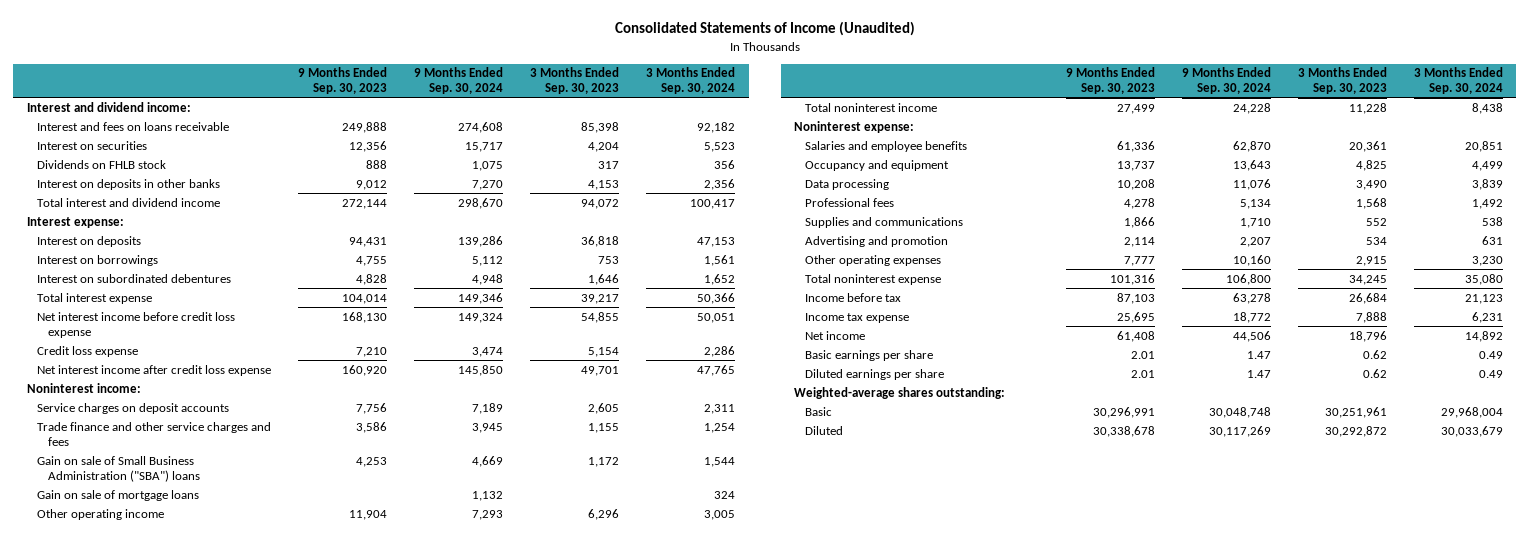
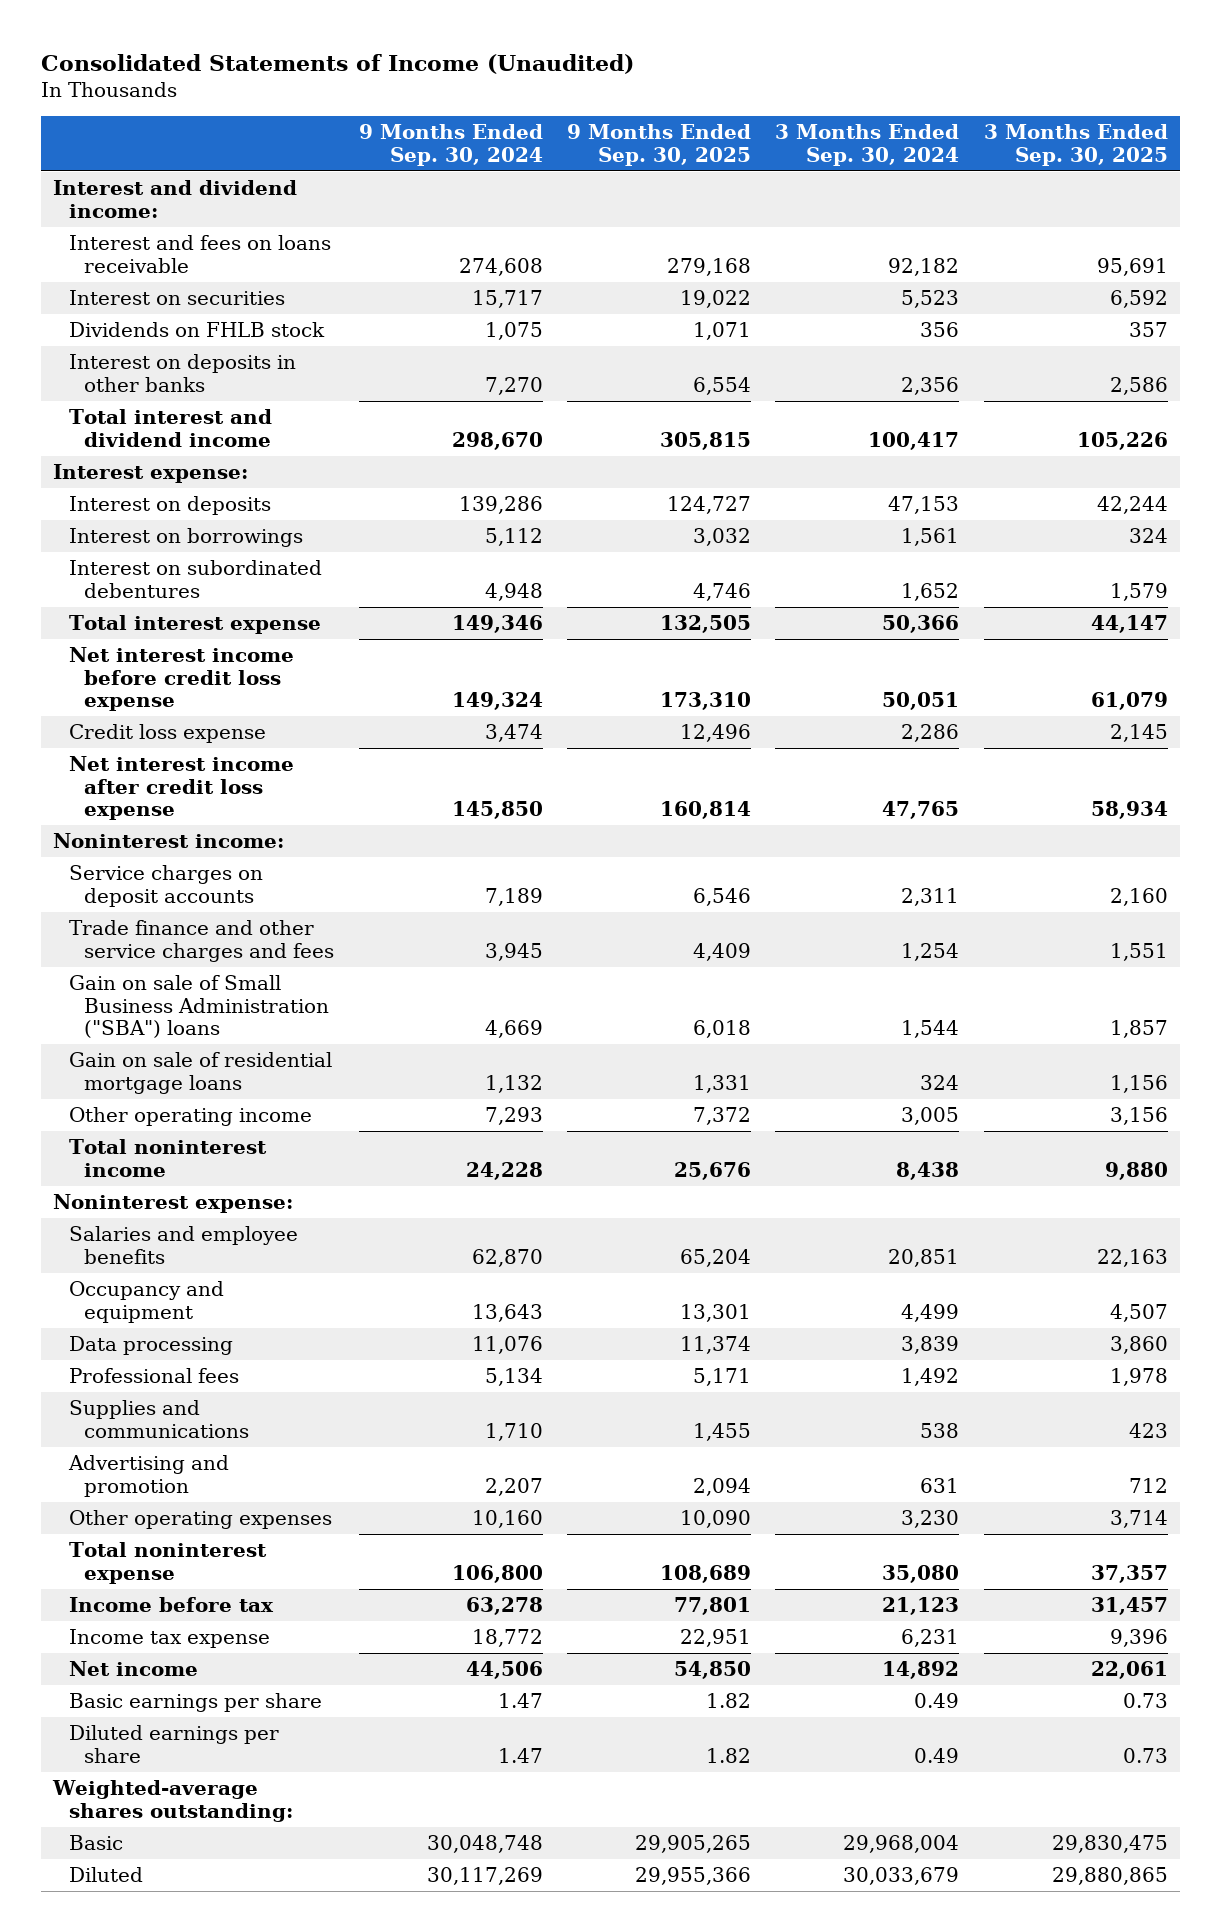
[298,67,388,95] 9 Months Ended Sep. 30, 2023 -> none
[530,67,620,95] 3 Months Ended Sep. 30, 2023 -> none
none -> [567,124,752,166] 9 Months Ended Sep. 30, 2025
none -> [983,124,1168,166] 3 Months Ended Sep. 30, 2025
[37,489,200,501] Gain on sale of mortgage loans -> [68,1052,332,1094] Gain on sale of residential mortgage loans

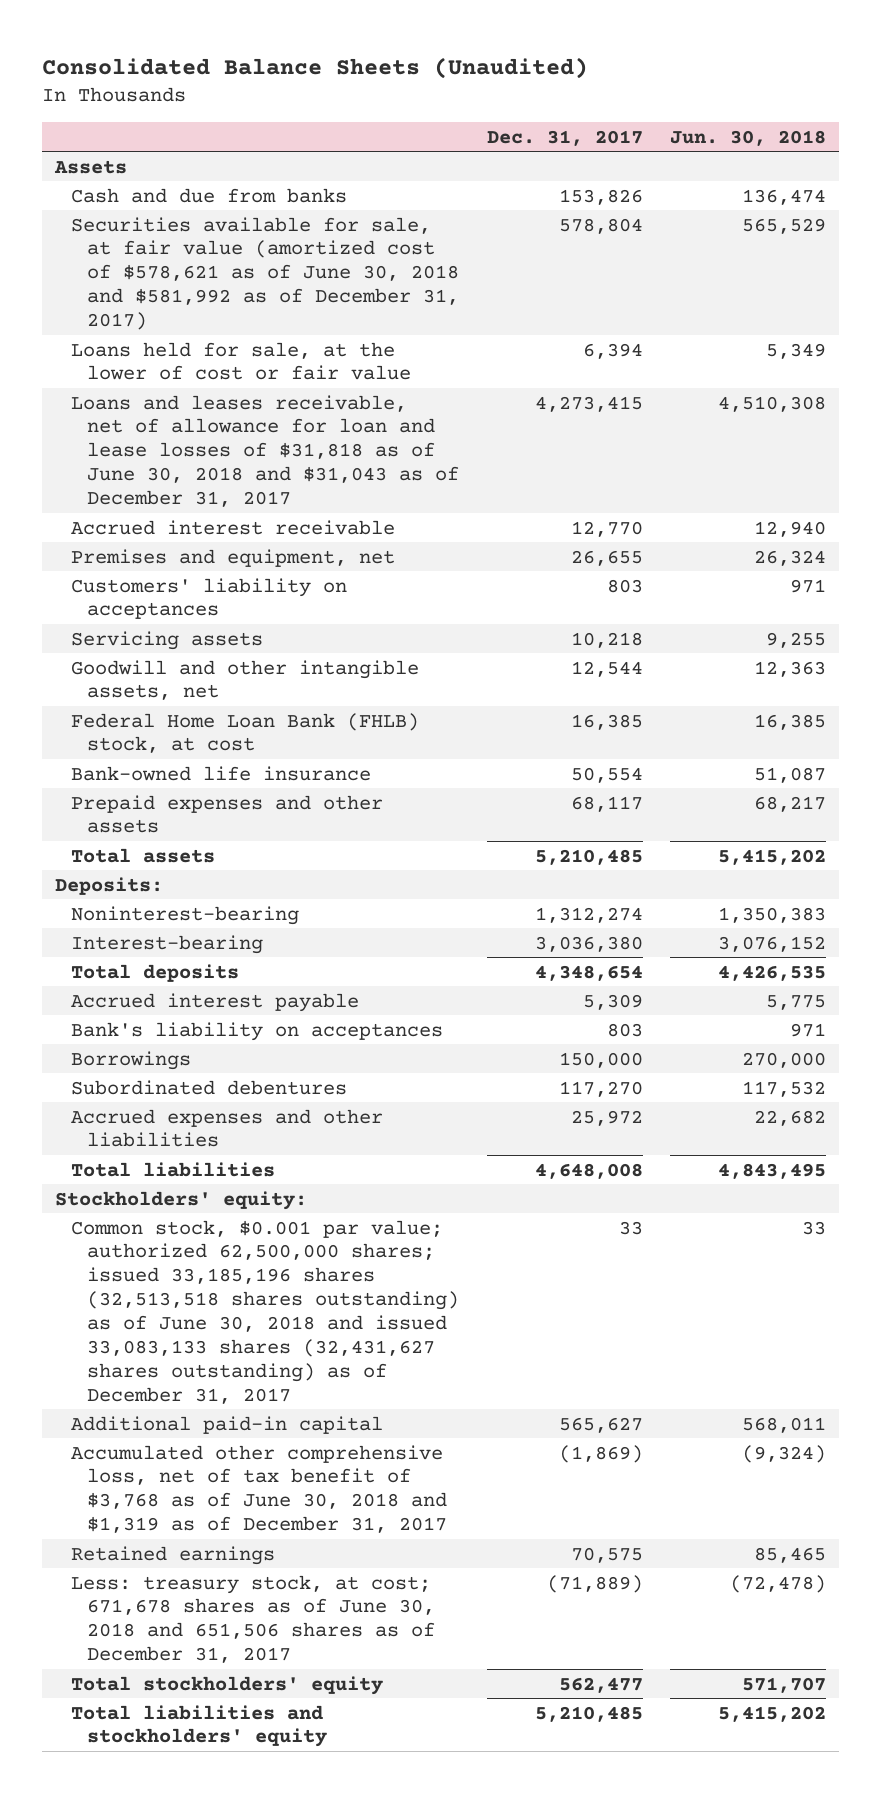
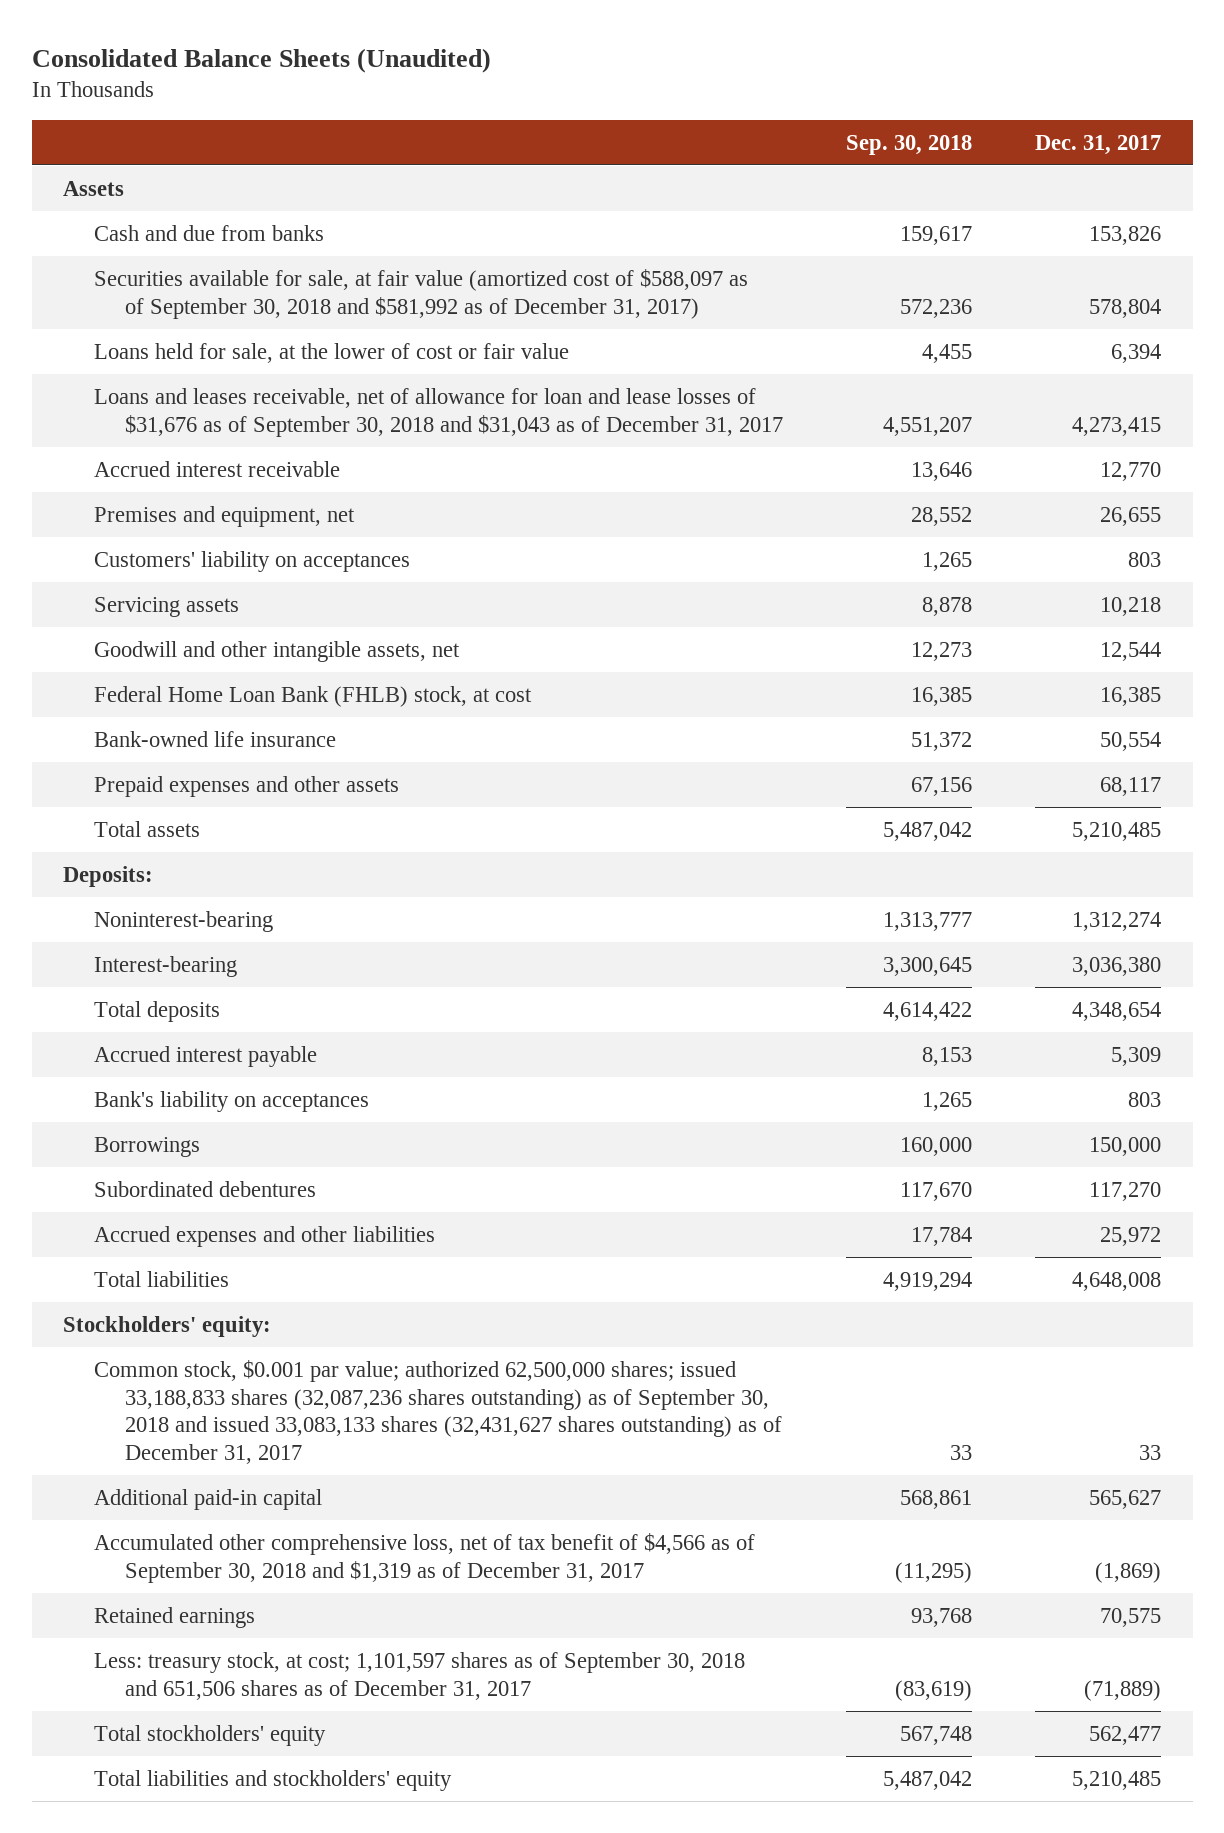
[669,129,826,146] Jun. 30, 2018 -> none
none -> [846,134,973,155] Sep. 30, 2018
[71,216,460,331] Securities available for sale, at fair value (amortized cost of $578,621 as of June 30, 2018 and $581,992 as of December 31, 2017) -> [94,268,749,319] Securities available for sale, at fair value (amortized cost of $588,097 as of September 30, 2018 and $581,992 as of December 31, 2017)
[71,394,460,508] Loans and leases receivable, net of allowance for loan and lease losses of $31,818 as of June 30, 2018 and $31,043 as of December 31, 2017 -> [94,387,784,437] Loans and leases receivable, net of allowance for loan and lease losses of $31,676 as of September 30, 2018 and $31,043 as of December 31, 2017
[71,1219,460,1404] Common stock, $0.001 par value; authorized 62,500,000 shares; issued 33,185,196 shares (32,513,518 shares outstanding) as of June 30, 2018 and issued 33,083,133 shares (32,431,627 shares outstanding) as of December 31, 2017 -> [94,1359,783,1464] Common stock, $0.001 par value; authorized 62,500,000 shares; issued 33,188,833 shares (32,087,236 shares outstanding) as of September 30, 2018 and issued 33,083,133 shares (32,431,627 shares outstanding) as of December 31, 2017
[71,1444,448,1534] Accumulated other comprehensive loss, net of tax benefit of $3,768 as of June 30, 2018 and $1,319 as of December 31, 2017 -> [94,1532,756,1583] Accumulated other comprehensive loss, net of tax benefit of $4,566 as of September 30, 2018 and $1,319 as of December 31, 2017
[71,1574,436,1664] Less: treasury stock, at cost; 671,678 shares as of June 30, 2018 and 651,506 shares as of December 31, 2017 -> [94,1651,746,1700] Less: treasury stock, at cost; 1,101,597 shares as of September 30, 2018 and 651,506 shares as of December 31, 2017

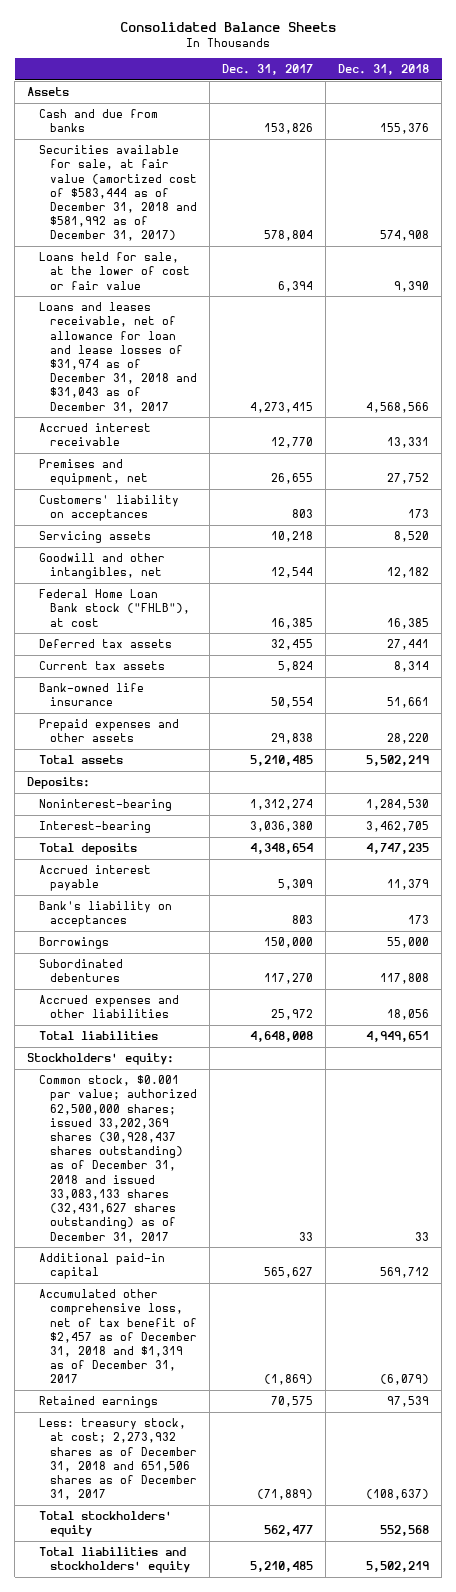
[31,47,491,73] Consolidated Balance Sheets (Unaudited) -> [120,21,337,32] Consolidated Balance Sheets
[846,134,973,155] Sep. 30, 2018 -> none
none -> [338,63,430,75] Dec. 31, 2018
[94,268,749,319] Securities available for sale, at fair value (amortized cost of $588,097 as of September 30, 2018 and $581,992 as of December 31, 2017) -> [38,145,197,242] Securities available for sale, at fair value (amortized cost of $583,444 as of December 31, 2018 and $581,992 as of December 31, 2017)
[94,387,784,437] Loans and leases receivable, net of allowance for loan and lease losses of $31,676 as of September 30, 2018 and $31,043 as of December 31, 2017 -> [38,302,197,413] Loans and leases receivable, net of allowance for loan and lease losses of $31,974 as of December 31, 2018 and $31,043 as of December 31, 2017
[94,640,461,662] Goodwill and other intangible assets, net -> [38,553,165,580] Goodwill and other intangibles, net
[94,685,533,707] Federal Home Loan Bank (FHLB) stock, at cost -> [38,589,190,627] Federal Home Loan Bank stock ("FHLB"), at cost
none -> [38,639,172,649] Deferred tax assets
none -> [38,661,165,671] Current tax assets
[1100,776,1162,796] 68,117 -> [270,733,313,745] 29,838
[94,1359,783,1464] Common stock, $0.001 par value; authorized 62,500,000 shares; issued 33,188,833 shares (32,087,236 shares outstanding) as of September 30, 2018 and issued 33,083,133 shares (32,431,627 shares outstanding) as of December 31, 2017 -> [38,1075,197,1243] Common stock, $0.001 par value; authorized 62,500,000 shares; issued 33,202,369 shares (30,928,437 shares outstanding) as of December 31, 2018 and issued 33,083,133 shares (32,431,627 shares outstanding) as of December 31, 2017
[94,1532,756,1583] Accumulated other comprehensive loss, net of tax benefit of $4,566 as of September 30, 2018 and $1,319 as of December 31, 2017 -> [38,1289,197,1384] Accumulated other comprehensive loss, net of tax benefit of $2,457 as of December 31, 2018 and $1,319 as of December 31, 2017
[94,1651,746,1700] Less: treasury stock, at cost; 1,101,597 shares as of September 30, 2018 and 651,506 shares as of December 31, 2017 -> [38,1418,197,1501] Less: treasury stock, at cost; 2,273,932 shares as of December 31, 2018 and 651,506 shares as of December 31, 2017

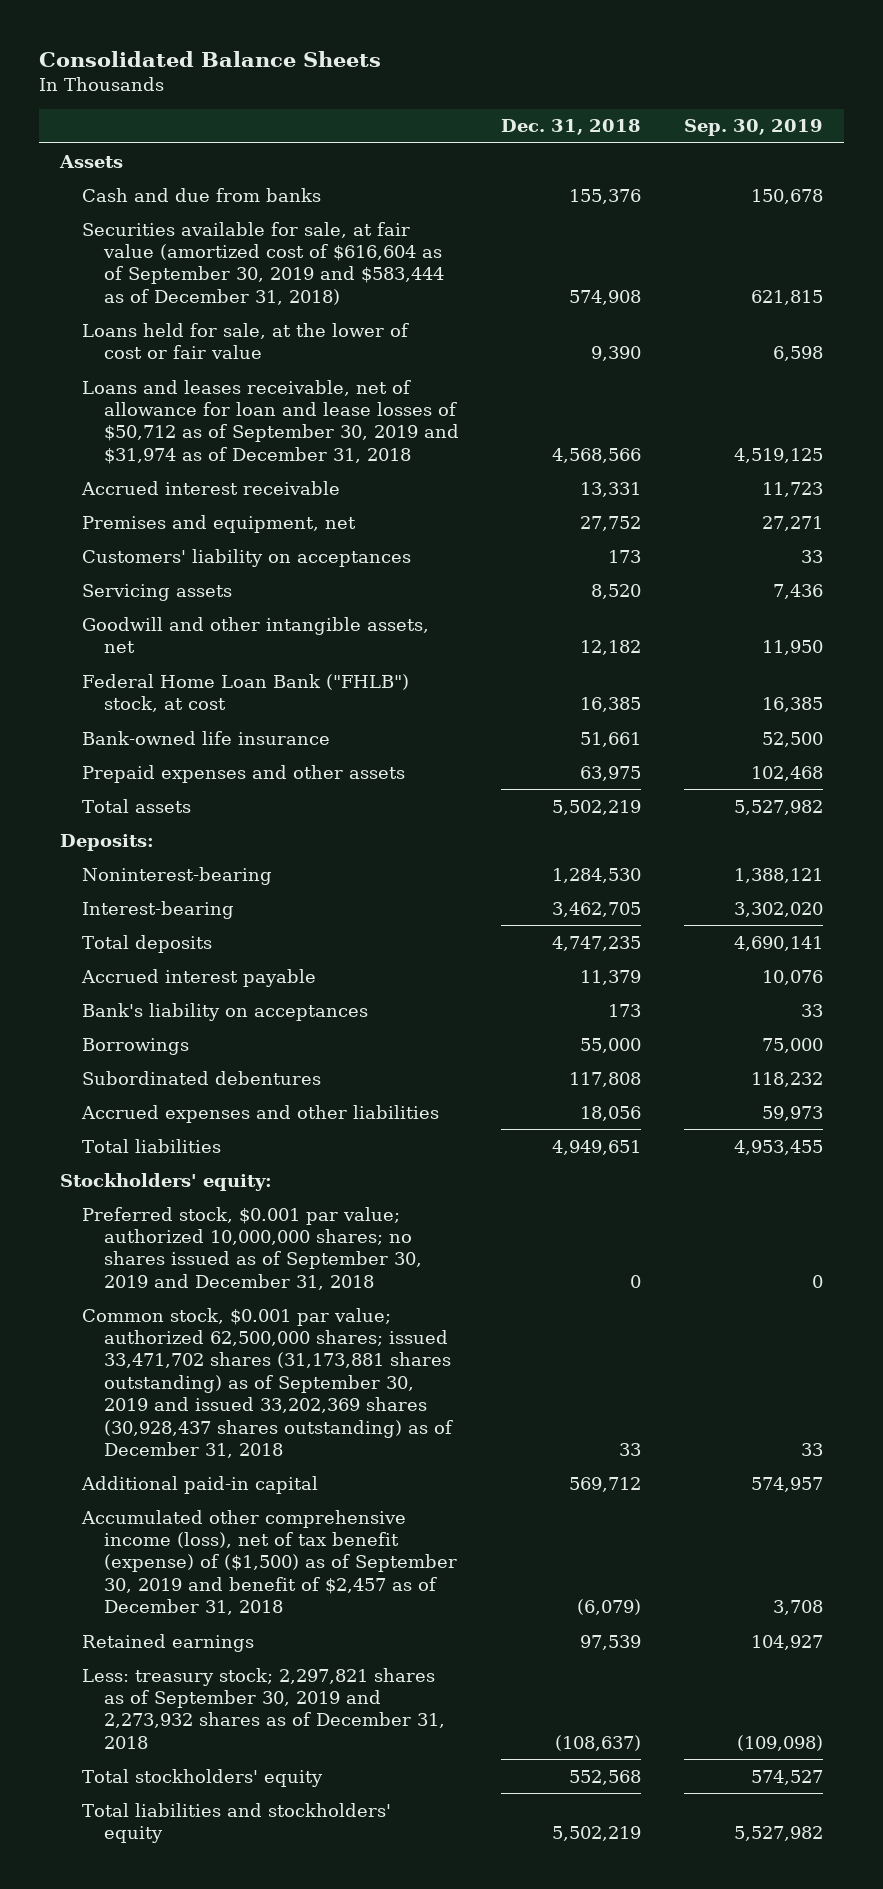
[221,63,313,75] Dec. 31, 2017 -> none
none -> [684,119,824,137] Sep. 30, 2019
[38,145,197,242] Securities available for sale, at fair value (amortized cost of $583,444 as of December 31, 2018 and $581,992 as of December 31, 2017) -> [81,221,444,305] Securities available for sale, at fair value (amortized cost of $616,604 as of September 30, 2019 and $583,444 as of December 31, 2018)
[38,302,197,413] Loans and leases receivable, net of allowance for loan and lease losses of $31,974 as of December 31, 2018 and $31,043 as of December 31, 2017 -> [81,379,459,464] Loans and leases receivable, net of allowance for loan and lease losses of $50,712 as of September 30, 2019 and $31,974 as of December 31, 2018
[38,639,172,649] Deferred tax assets -> none
[38,661,165,671] Current tax assets -> none
[38,553,165,580] Goodwill and other intangibles, net -> [81,616,429,654] Goodwill and other intangible assets, net
[38,589,190,627] Federal Home Loan Bank stock ("FHLB"), at cost -> [81,673,409,713] Federal Home Loan Bank ("FHLB") stock, at cost
[387,733,430,745] 28,220 -> [580,765,642,781] 63,975
none -> [81,1206,422,1290] Preferred stock, $0.001 par value; authorized 10,000,000 shares; no shares issued as of September 30, 2019 and December 31, 2018
[38,1075,197,1243] Common stock, $0.001 par value; authorized 62,500,000 shares; issued 33,202,369 shares (30,928,437 shares outstanding) as of December 31, 2018 and issued 33,083,133 shares (32,431,627 shares outstanding) as of December 31, 2017 -> [81,1307,453,1458] Common stock, $0.001 par value; authorized 62,500,000 shares; issued 33,471,702 shares (31,173,881 shares outstanding) as of September 30, 2019 and issued 33,202,369 shares (30,928,437 shares outstanding) as of December 31, 2018
[38,1289,197,1384] Accumulated other comprehensive loss, net of tax benefit of $2,457 as of December 31, 2018 and $1,319 as of December 31, 2017 -> [80,1509,457,1616] Accumulated other comprehensive income (loss), net of tax benefit (expense) of ($1,500) as of September 30, 2019 and benefit of $2,457 as of December 31, 2018
[38,1418,197,1501] Less: treasury stock, at cost; 2,273,932 shares as of December 31, 2018 and 651,506 shares as of December 31, 2017 -> [81,1667,445,1749] Less: treasury stock; 2,297,821 shares as of September 30, 2019 and 2,273,932 shares as of December 31, 2018

